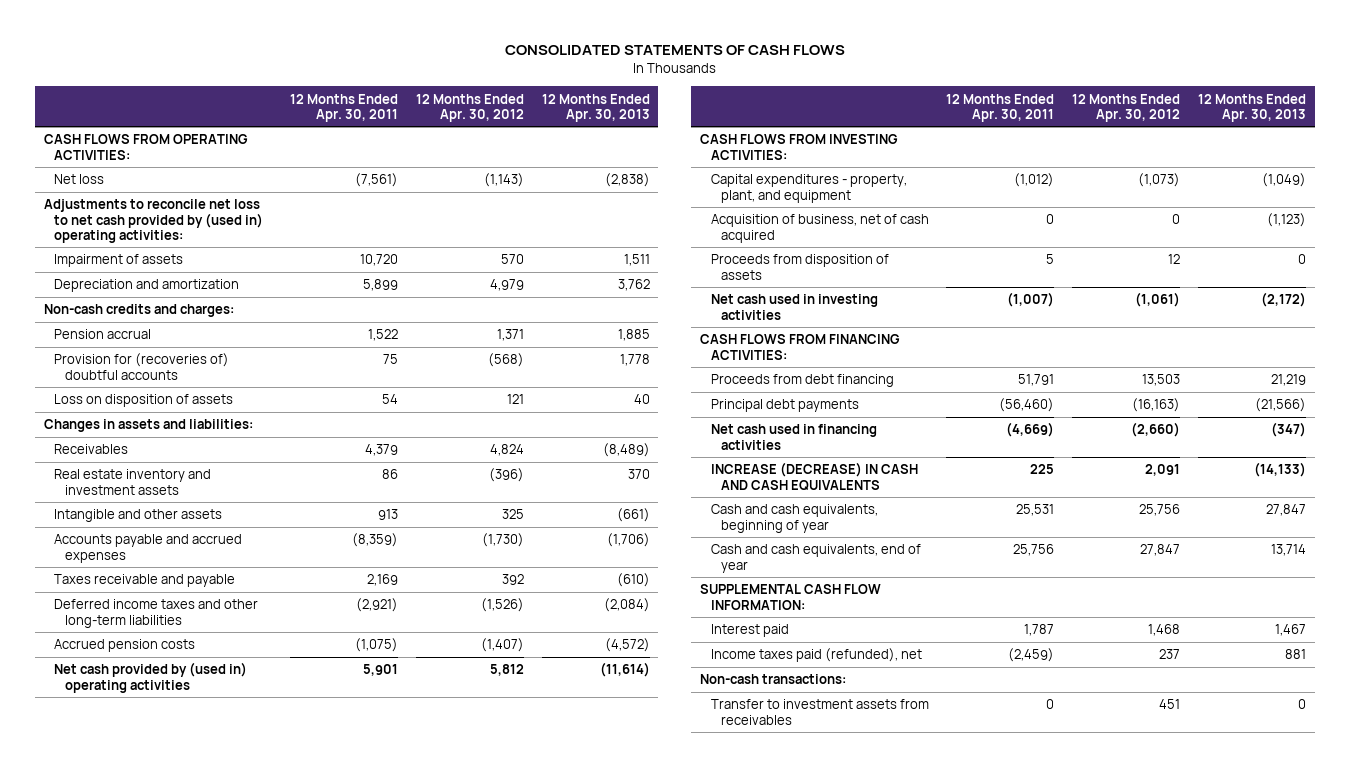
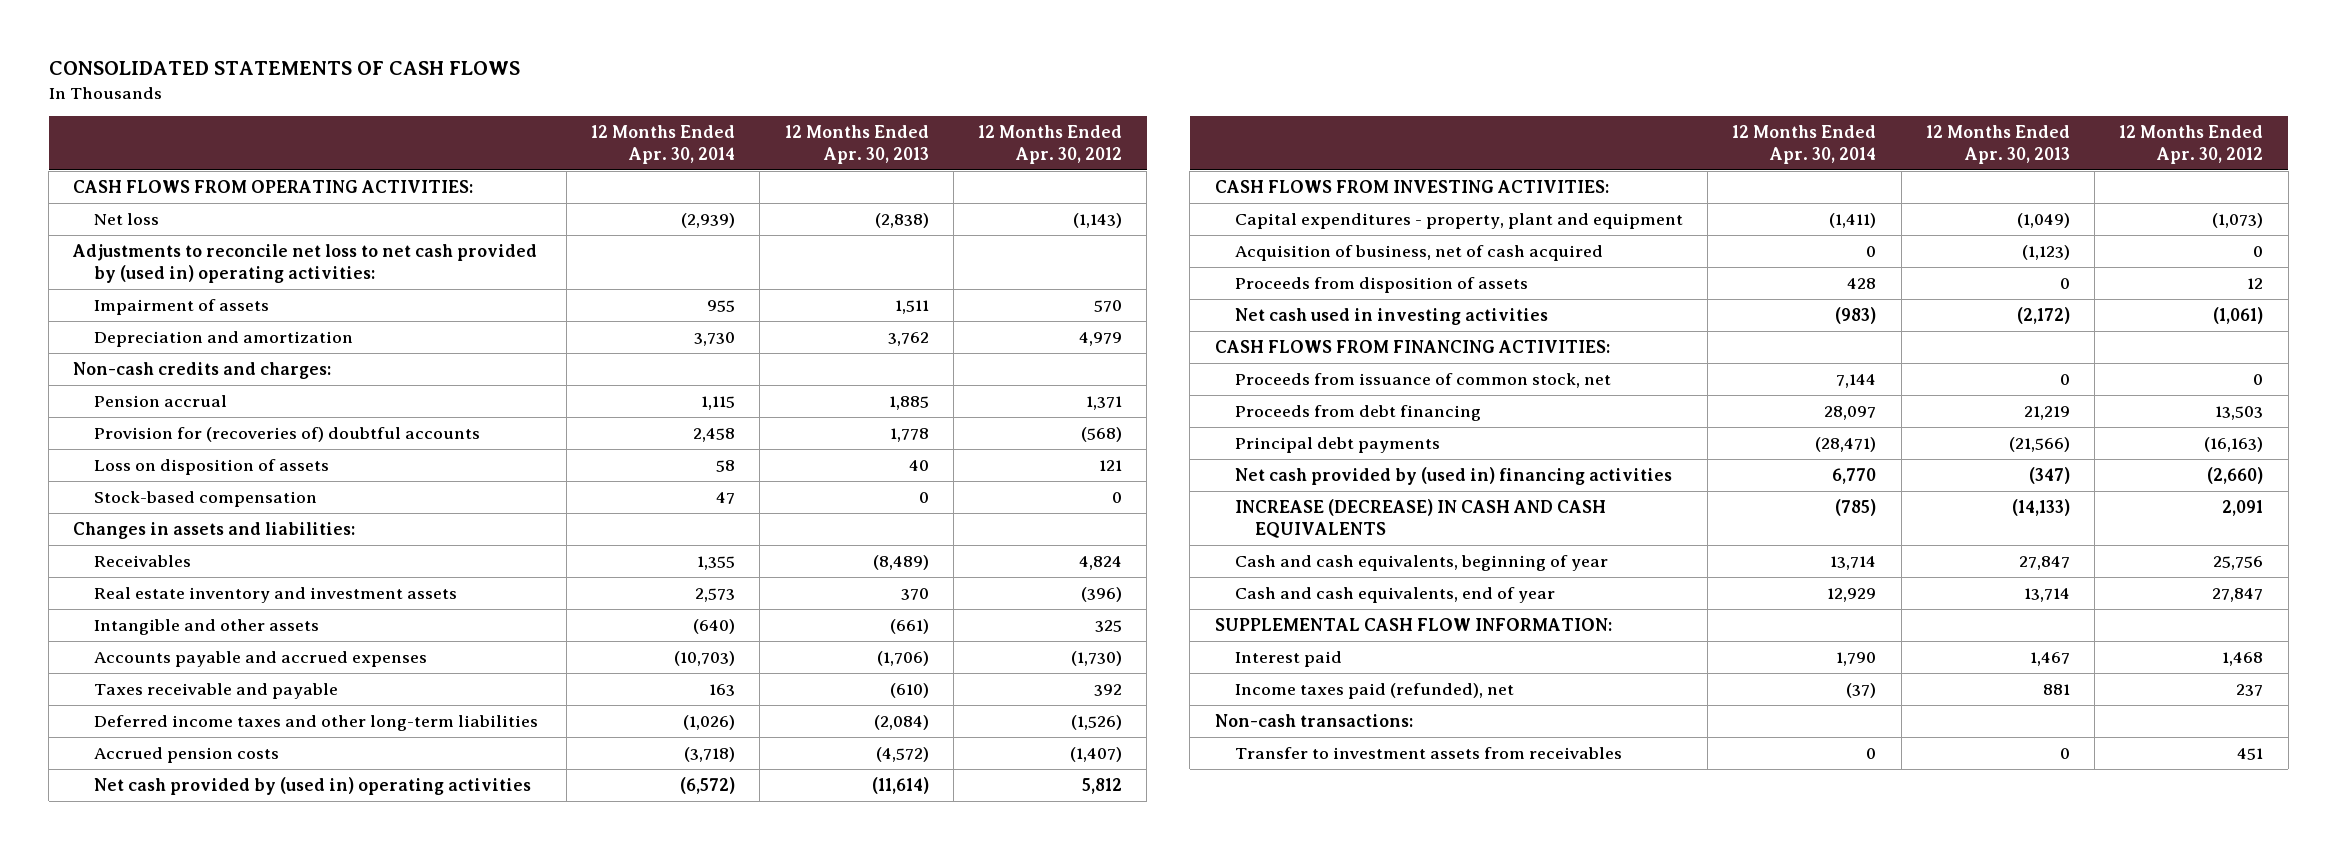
[290,93,399,122] 12 Months Ended Apr. 30, 2011 -> none
none -> [591,125,736,164] 12 Months Ended Apr. 30, 2014
none -> [93,491,317,508] Stock-based compensation
[710,174,907,203] Capital expenditures - property, plant, and equipment -> [1234,213,1683,230] Capital expenditures - property, plant and equipment
none -> [1234,373,1611,389] Proceeds from issuance of common stock, net
[710,424,877,450] Net cash used in financing activities -> [1234,467,1672,486] Net cash provided by (used in) financing activities

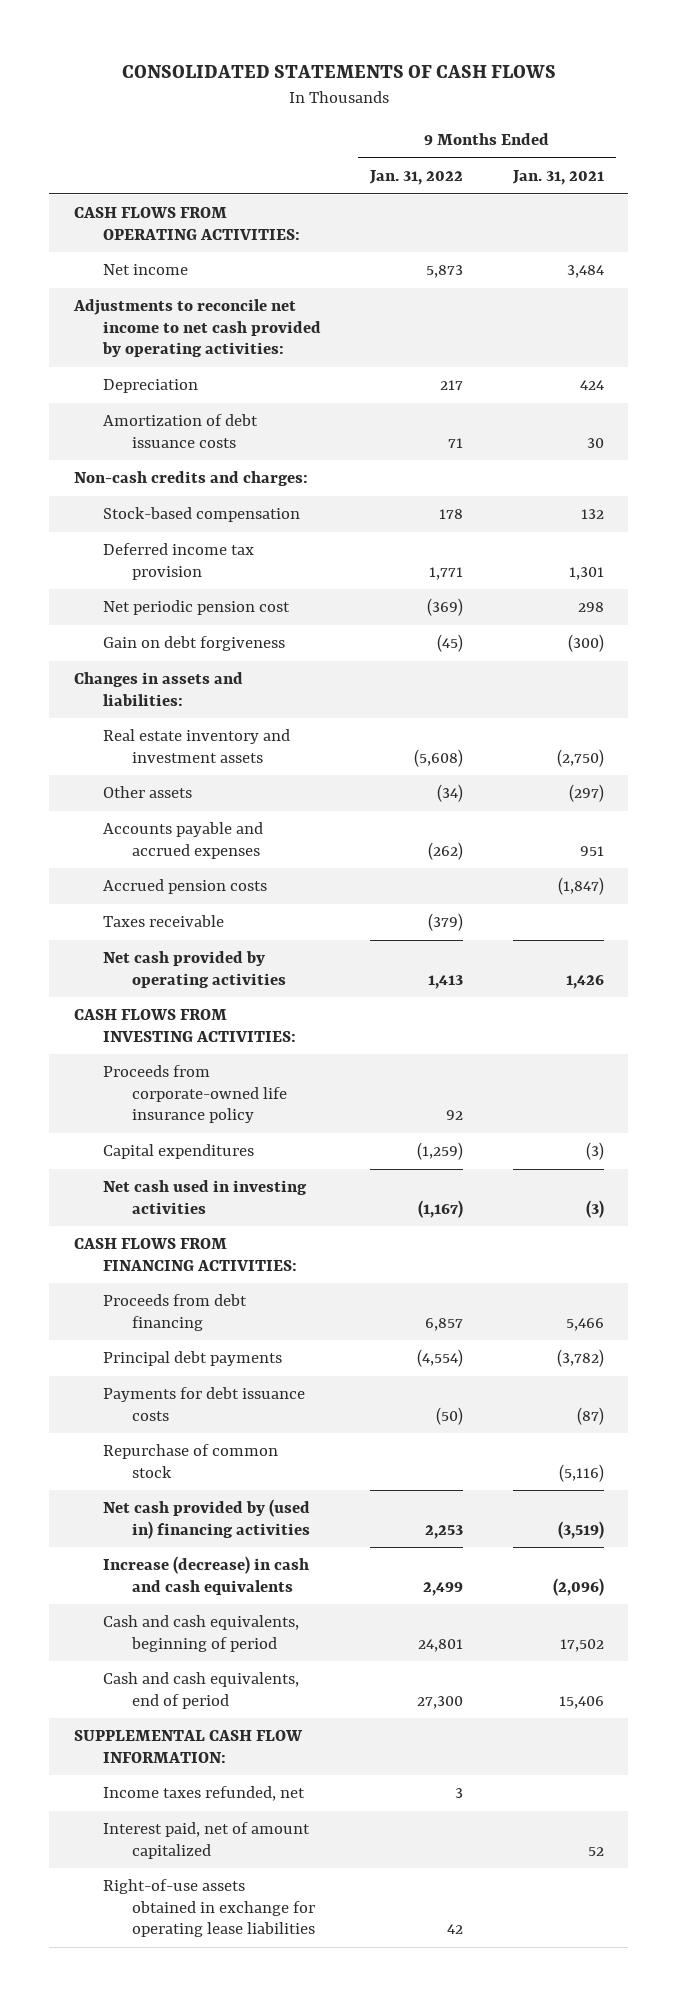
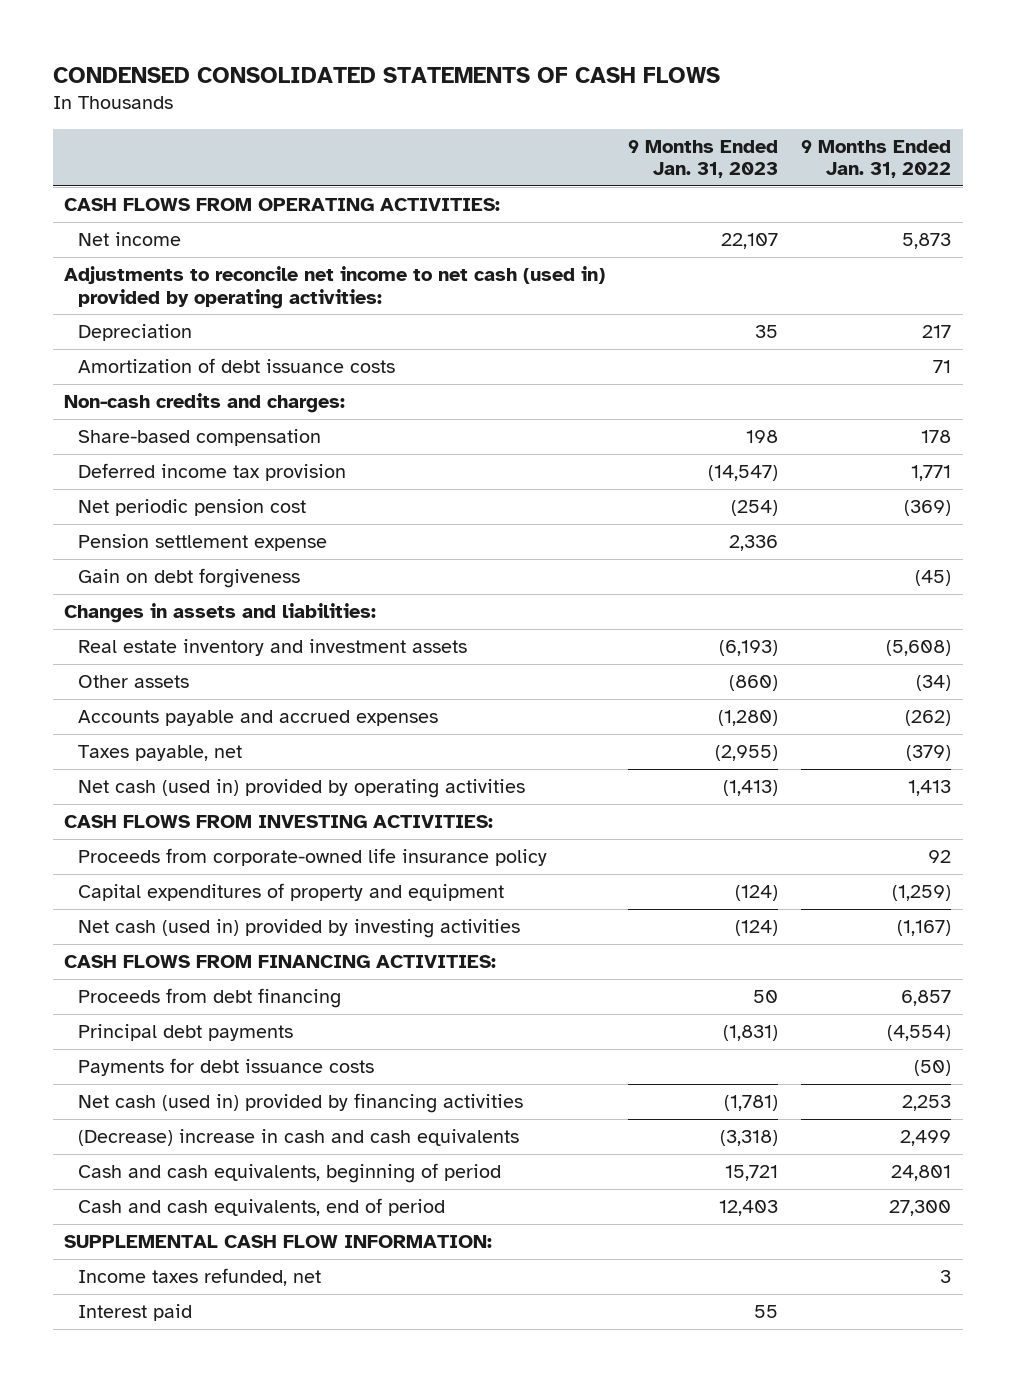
[121,65,556,79] CONSOLIDATED STATEMENTS OF CASH FLOWS -> [52,66,720,83] CONDENSED CONSOLIDATED STATEMENTS OF CASH FLOWS
[511,170,604,186] Jan. 31, 2021 -> none
none -> [628,139,779,179] 9 Months Ended Jan. 31, 2023
[73,299,321,358] Adjustments to reconcile net income to net cash provided by operating activities: -> [64,265,606,309] Adjustments to reconcile net income to net cash (used in) provided by operating activities:
[102,507,300,523] Stock-based compensation -> [78,428,322,446] Share-based compensation
none -> [78,533,328,551] Pension settlement expense
[102,879,267,895] Accrued pension costs -> none
[102,915,224,928] Taxes receivable -> [78,744,243,761] Taxes payable, net
[102,951,286,988] Net cash provided by operating activities -> [78,778,526,798] Net cash (used in) provided by operating activities
[102,1144,254,1160] Capital expenditures -> [78,882,505,901] Capital expenditures of property and equipment
[102,1180,307,1214] Net cash used in investing activities -> [78,918,521,938] Net cash (used in) provided by investing activities
[102,1444,278,1478] Repurchase of common stock -> none
[102,1499,310,1539] Net cash provided by (used in) financing activities -> [78,1092,524,1113] Net cash (used in) provided by financing activities
[102,1556,309,1595] Increase (decrease) in cash and cash equivalents -> [78,1128,520,1146] (Decrease) increase in cash and cash equivalents
[102,1879,315,1938] Right-of-use assets obtained in exchange for operating lease liabilities -> none
[102,1822,310,1859] Interest paid, net of amount capitalized -> [78,1303,193,1321] Interest paid

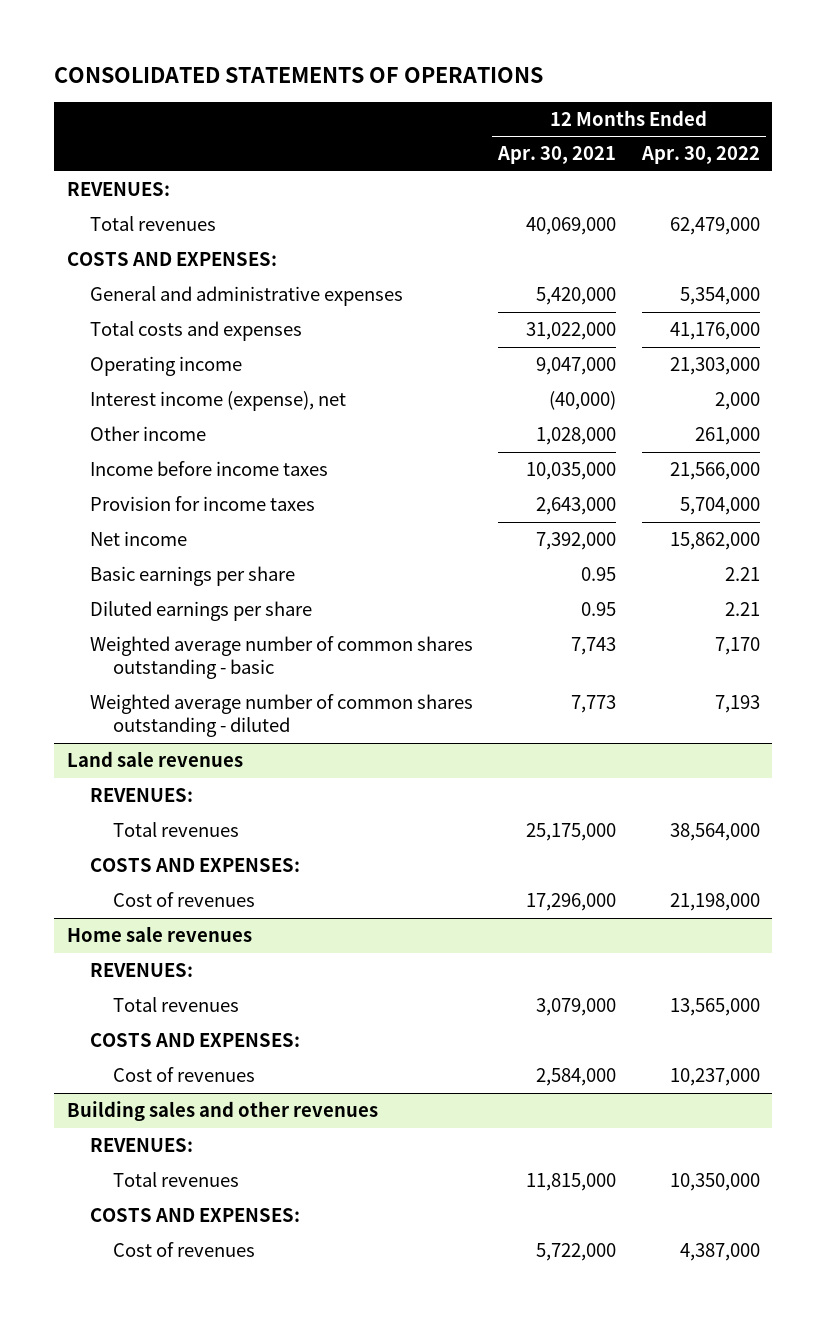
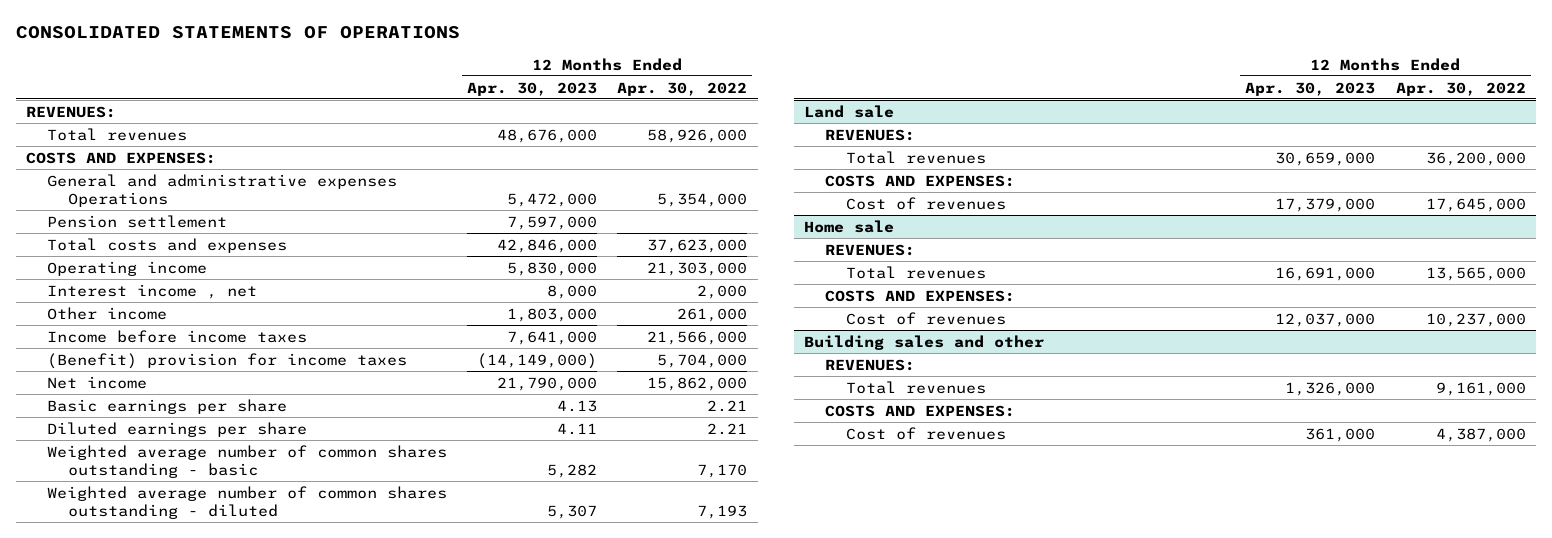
[497,146,617,165] Apr. 30, 2021 -> none
none -> [467,81,598,96] Apr. 30, 2023
[669,217,760,236] 62,479,000 -> [647,128,748,143] 58,926,000
[89,286,403,307] General and administrative expenses -> [46,173,397,207] General and administrative expenses Operations
none -> [46,214,227,228] Pension settlement
[669,322,760,341] 41,176,000 -> [647,238,748,253] 37,623,000
[89,391,346,412] Interest income (expense), net -> [46,283,257,299] Interest income , net
[89,496,315,512] Provision for income taxes -> [46,352,407,369] (Benefit) provision for income taxes
[66,751,243,768] Land sale revenues -> [804,104,895,118] Land sale
[669,823,760,842] 38,564,000 -> [1425,151,1526,166] 36,200,000
[669,893,760,912] 21,198,000 -> [1425,197,1526,212] 17,645,000
[66,926,252,943] Home sale revenues -> [804,219,895,233] Home sale
[66,1101,378,1122] Building sales and other revenues -> [804,334,1045,350] Building sales and other
[669,1173,760,1192] 10,350,000 -> [1435,381,1526,396] 9,161,000

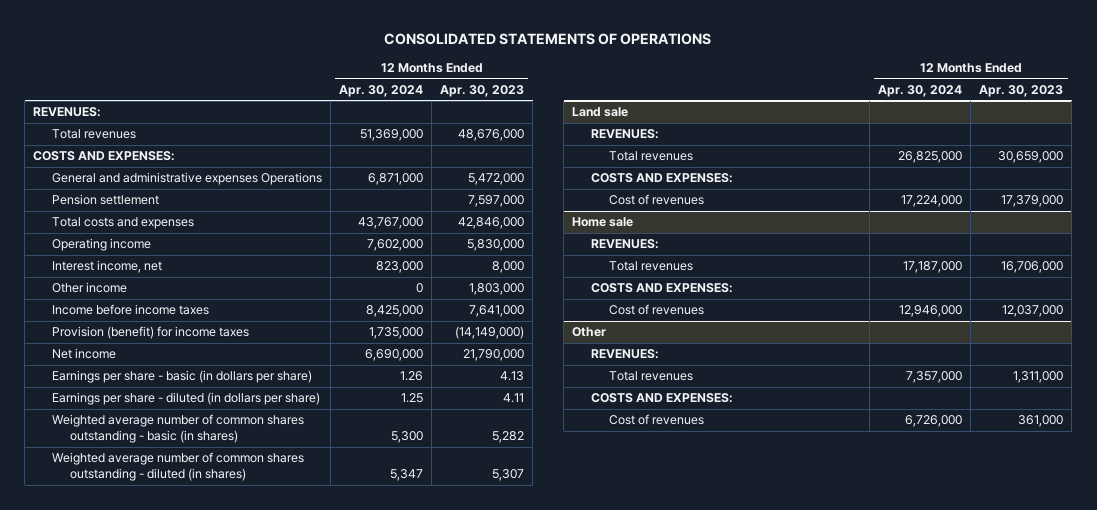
[617,81,748,96] Apr. 30, 2022 -> none
none -> [339,84,424,97] Apr. 30, 2024
[46,283,257,299] Interest income , net -> [51,260,162,274] Interest income, net
[46,352,407,369] (Benefit) provision for income taxes -> [51,326,249,340] Provision (benefit) for income taxes
[46,398,287,414] Basic earnings per share -> [51,370,312,384] Earnings per share - basic (in dollars per share)
[46,421,307,437] Diluted earnings per share -> [51,392,320,406] Earnings per share - diluted (in dollars per share)
[46,444,447,478] Weighted average number of common shares outstanding - basic -> [51,414,304,444] Weighted average number of common shares outstanding - basic (in shares)
[46,485,447,519] Weighted average number of common shares outstanding - diluted -> [51,452,304,482] Weighted average number of common shares outstanding - diluted (in shares)
[1275,266,1376,281] 16,691,000 -> [1001,261,1064,274] 16,706,000
[804,334,1045,350] Building sales and other -> none
none -> [572,327,607,338] Other
[1285,381,1376,396] 1,326,000 -> [1013,371,1064,384] 1,311,000

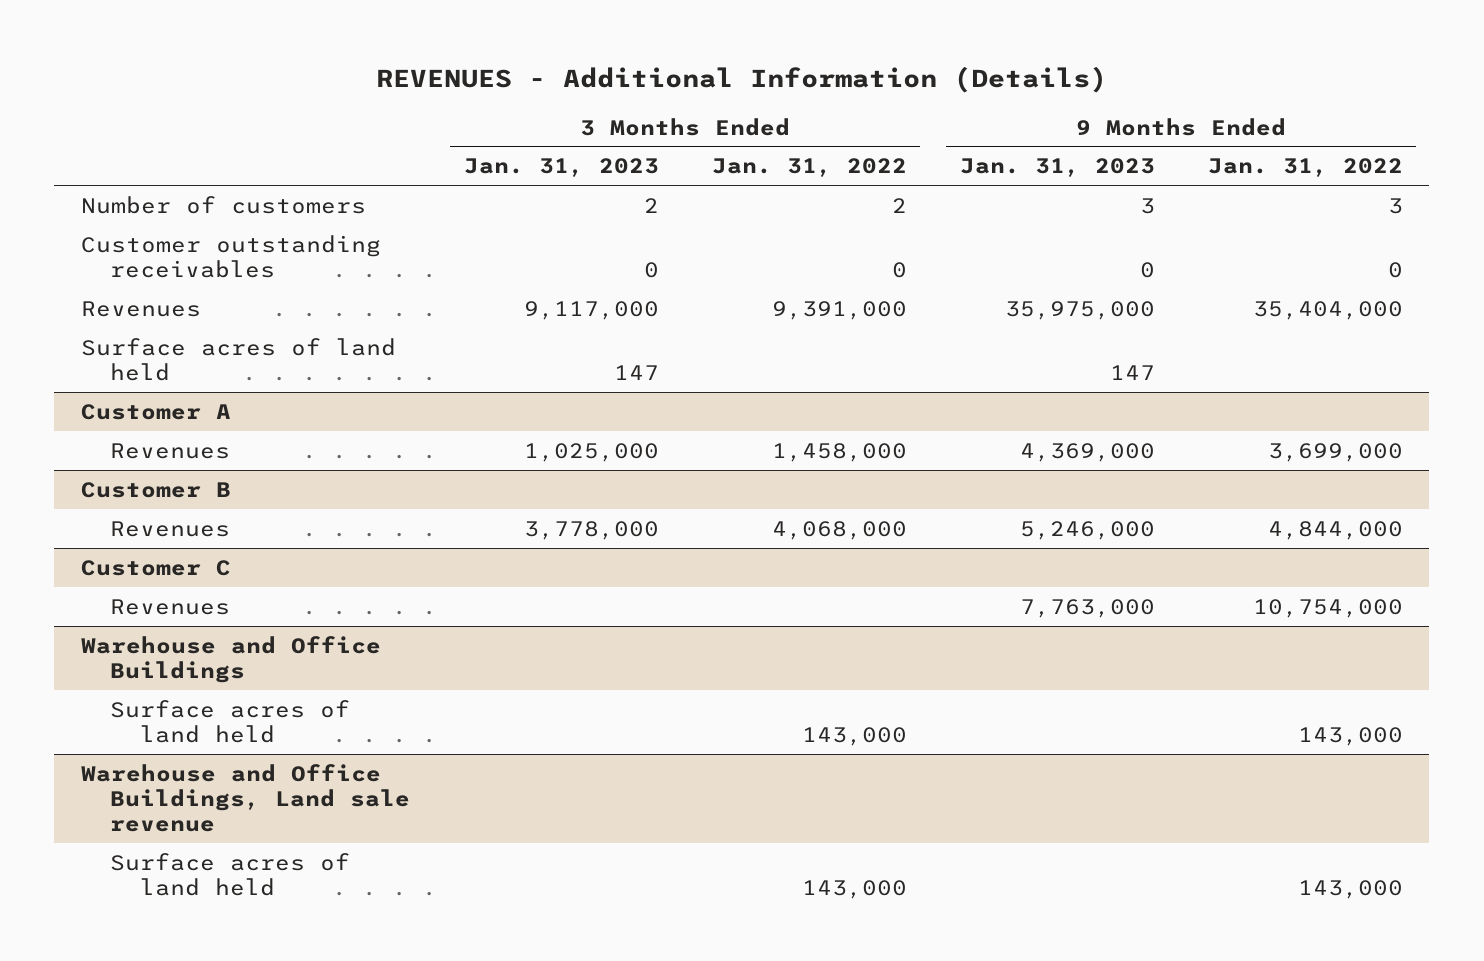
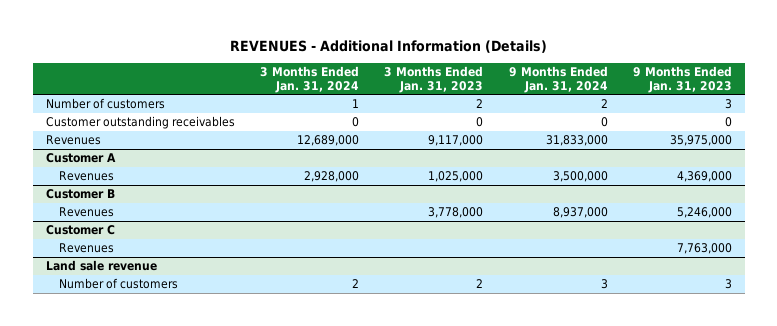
[711,158,907,178] Jan. 31, 2022 -> none
[1207,158,1403,178] Jan. 31, 2022 -> none
none -> [259,65,359,93] 3 Months Ended Jan. 31, 2024
none -> [508,65,608,93] 9 Months Ended Jan. 31, 2024
[80,337,396,381] Surface acres of land held -> none
[80,635,381,683] Warehouse and Office Buildings -> none
[110,699,351,743] Surface acres of land held -> none
[80,763,411,832] Warehouse and Office Buildings, Land sale revenue -> none
[110,852,351,896] Surface acres of land held -> none
none -> [45,260,157,272] Land sale revenue
none -> [58,278,178,290] Number of customers

